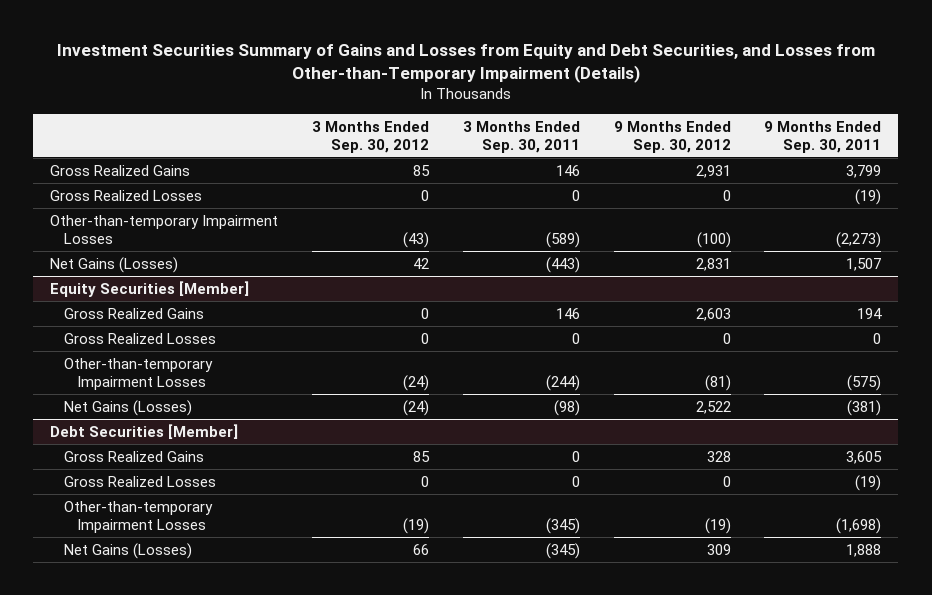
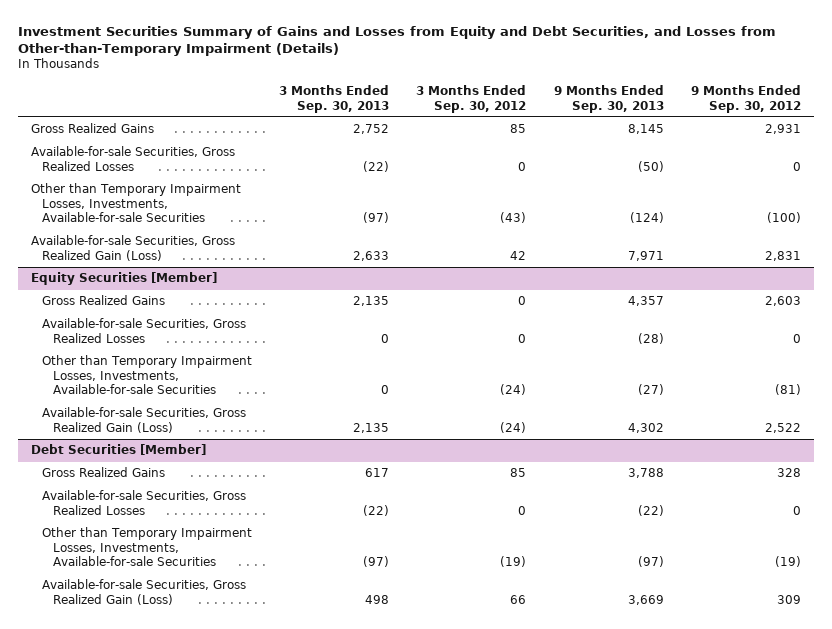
[462,120,580,153] 3 Months Ended Sep. 30, 2011 -> none
[764,120,882,153] 9 Months Ended Sep. 30, 2011 -> none
none -> [279,85,390,113] 3 Months Ended Sep. 30, 2013
none -> [553,85,664,113] 9 Months Ended Sep. 30, 2013
[50,189,203,201] Gross Realized Losses -> [31,146,236,171] Available-for-sale Securities, Gross Realized Losses
[50,214,279,244] Other-than-temporary Impairment Losses -> [31,183,242,223] Other than Temporary Impairment Losses, Investments, Available-for-sale Securities
[50,256,179,273] Net Gains (Losses) -> [31,235,236,261] Available-for-sale Securities, Gross Realized Gain (Loss)
[63,332,216,344] Gross Realized Losses -> [42,318,247,343] Available-for-sale Securities, Gross Realized Losses
[63,357,213,390] Other-than-temporary Impairment Losses -> [42,355,253,395] Other than Temporary Impairment Losses, Investments, Available-for-sale Securities
[63,399,192,416] Net Gains (Losses) -> [42,407,247,433] Available-for-sale Securities, Gross Realized Gain (Loss)
[63,475,216,487] Gross Realized Losses -> [42,490,247,515] Available-for-sale Securities, Gross Realized Losses
[63,500,213,533] Other-than-temporary Impairment Losses -> [42,527,253,567] Other than Temporary Impairment Losses, Investments, Available-for-sale Securities
[63,542,192,559] Net Gains (Losses) -> [42,579,247,605] Available-for-sale Securities, Gross Realized Gain (Loss)

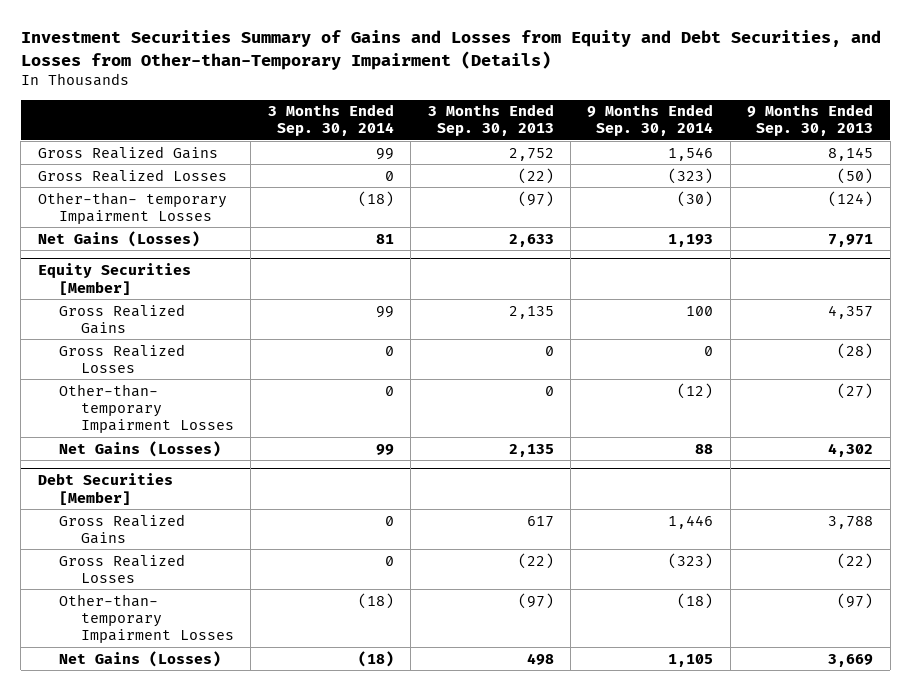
[416,85,527,113] 3 Months Ended Sep. 30, 2012 -> none
[690,85,801,113] 9 Months Ended Sep. 30, 2012 -> none
none -> [267,104,394,137] 3 Months Ended Sep. 30, 2014
none -> [587,104,714,137] 9 Months Ended Sep. 30, 2014
[31,146,236,171] Available-for-sale Securities, Gross Realized Losses -> [37,168,227,182] Gross Realized Losses
[31,183,242,223] Other than Temporary Impairment Losses, Investments, Available-for-sale Securities -> [37,191,227,224] Other-than- temporary Impairment Losses
[31,235,236,261] Available-for-sale Securities, Gross Realized Gain (Loss) -> [37,230,200,247] Net Gains (Losses)
[42,318,247,343] Available-for-sale Securities, Gross Realized Losses -> [59,343,186,373] Gross Realized Losses
[42,355,253,395] Other than Temporary Impairment Losses, Investments, Available-for-sale Securities -> [59,383,234,434] Other-than- temporary Impairment Losses
[42,407,247,433] Available-for-sale Securities, Gross Realized Gain (Loss) -> [59,440,222,457] Net Gains (Losses)
[42,490,247,515] Available-for-sale Securities, Gross Realized Losses -> [59,553,186,583] Gross Realized Losses
[42,527,253,567] Other than Temporary Impairment Losses, Investments, Available-for-sale Securities -> [59,593,234,644] Other-than- temporary Impairment Losses
[42,579,247,605] Available-for-sale Securities, Gross Realized Gain (Loss) -> [59,650,222,667] Net Gains (Losses)

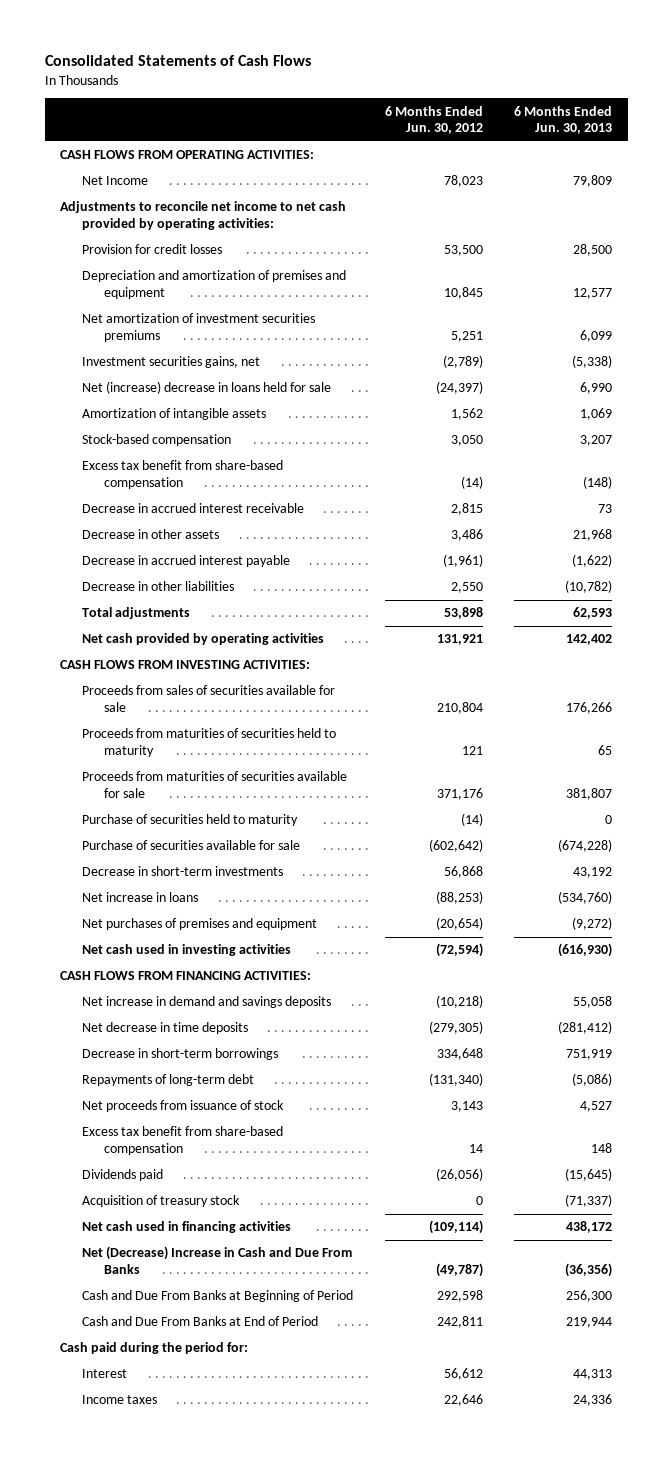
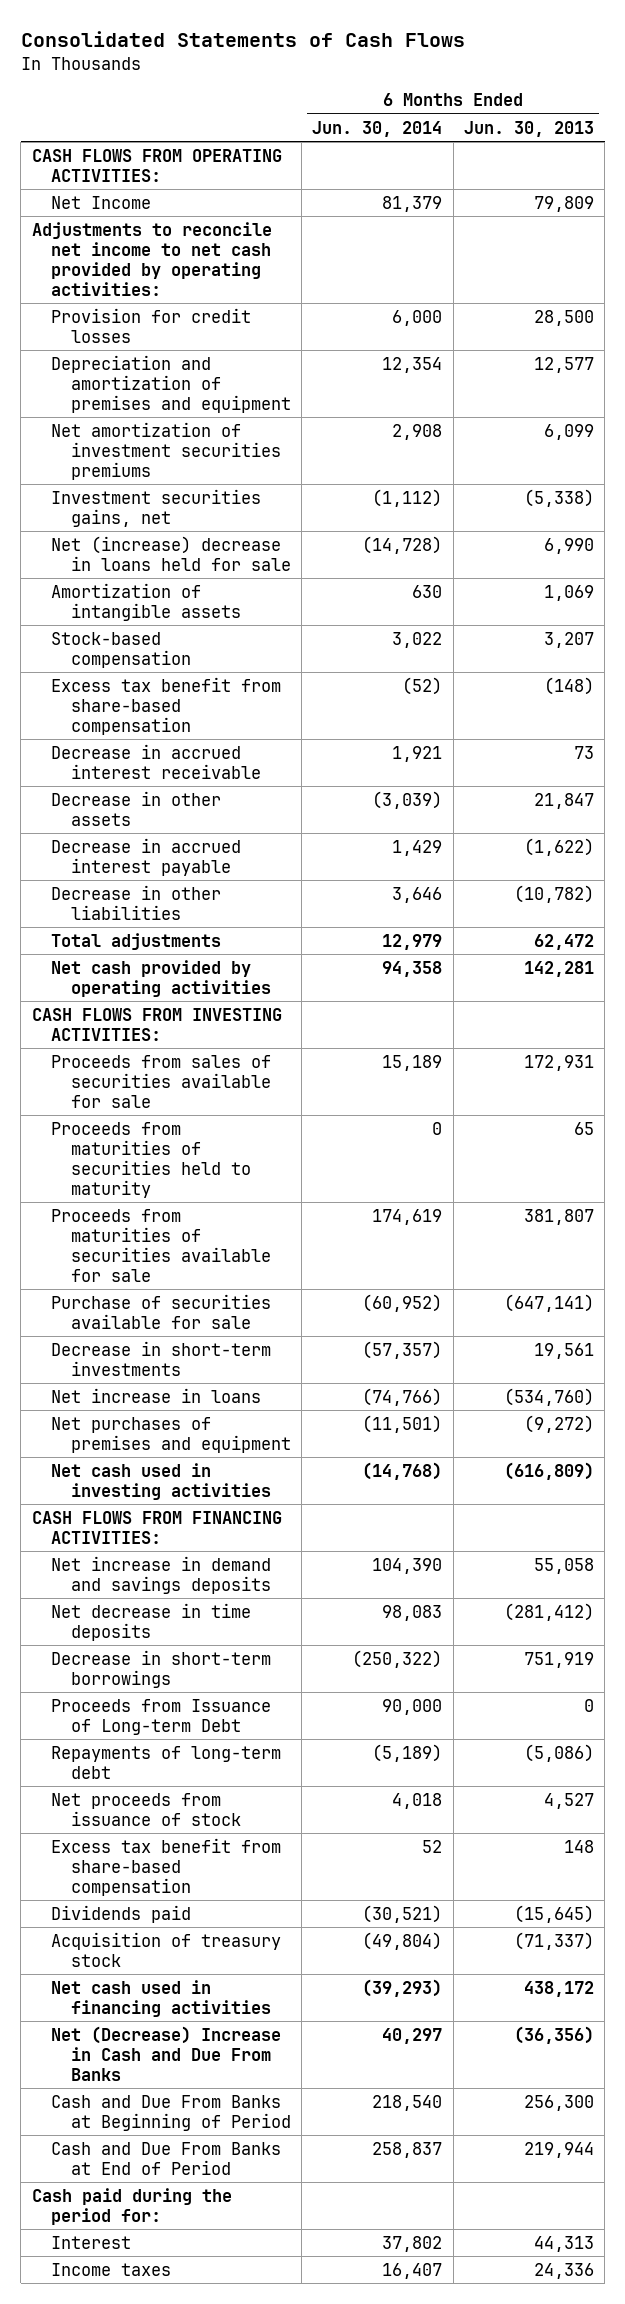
[384,105,483,135] 6 Months Ended Jun. 30, 2012 -> none
none -> [312,120,443,137] Jun. 30, 2014
[572,529,612,542] 21,968 -> [533,792,594,809] 21,847
[572,607,612,620] 62,593 -> [533,933,594,950] 62,472
[565,634,612,646] 142,402 -> [523,960,594,977] 142,281
[565,702,612,715] 176,266 -> [523,1054,594,1071] 172,931
[82,814,299,827] Purchase of securities held to maturity -> none
[557,839,612,853] (674,228) -> [503,1293,594,1312] (647,141)
[572,867,612,879] 43,192 -> [533,1342,594,1359] 19,561
[557,943,612,958] (616,930) -> [503,1461,594,1480] (616,809)
none -> [51,1698,272,1735] Proceeds from Issuance of Long-term Debt

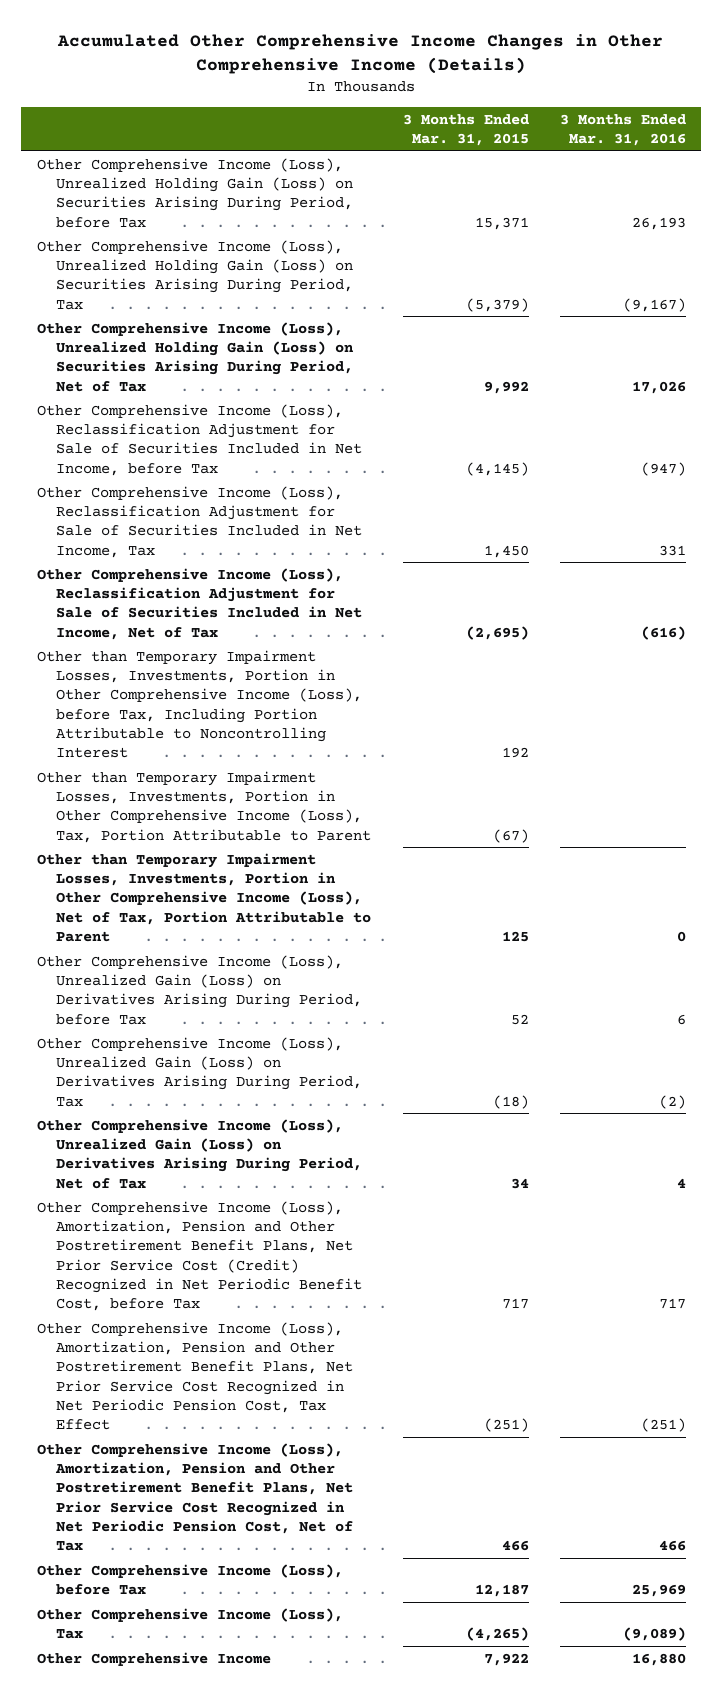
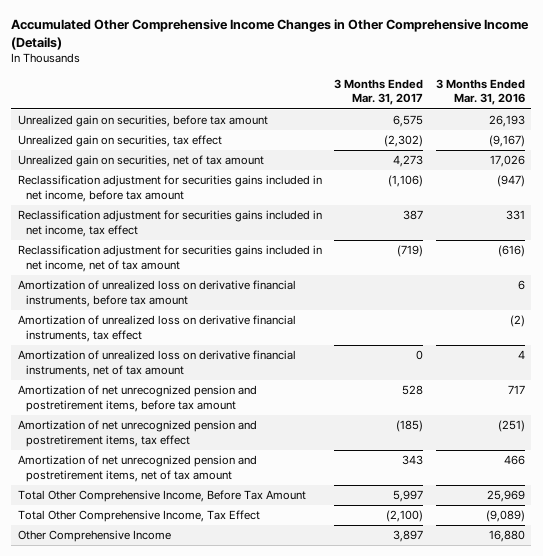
[402,113,529,146] 3 Months Ended Mar. 31, 2015 -> none
none -> [334,78,424,106] 3 Months Ended Mar. 31, 2017
[37,649,363,759] Other than Temporary Impairment Losses, Investments, Portion in Other Comprehensive Income (Loss), before Tax, Including Portion Attributable to Noncontrolling Interest -> none
[37,770,372,843] Other than Temporary Impairment Losses, Investments, Portion in Other Comprehensive Income (Loss), Tax, Portion Attributable to Parent -> none
[37,852,372,943] Other than Temporary Impairment Losses, Investments, Portion in Other Comprehensive Income (Loss), Net of Tax, Portion Attributable to Parent -> none
[37,157,354,228] Other Comprehensive Income (Loss), Unrealized Holding Gain (Loss) on Securities Arising During Period, before Tax -> [17,115,268,128] Unrealized gain on securities, before tax amount
[37,239,354,310] Other Comprehensive Income (Loss), Unrealized Holding Gain (Loss) on Securities Arising During Period, Tax -> [17,135,222,148] Unrealized gain on securities, tax effect
[37,321,355,392] Other Comprehensive Income (Loss), Unrealized Holding Gain (Loss) on Securities Arising During Period, Net of Tax -> [17,155,264,168] Unrealized gain on securities, net of tax amount
[37,403,363,476] Other Comprehensive Income (Loss), Reclassification Adjustment for Sale of Securities Included in Net Income, before Tax -> [17,175,322,202] Reclassification adjustment for securities gains included in net income, before tax amount
[37,485,363,558] Other Comprehensive Income (Loss), Reclassification Adjustment for Sale of Securities Included in Net Income, Tax -> [17,210,322,237] Reclassification adjustment for securities gains included in net income, tax effect
[37,567,363,640] Other Comprehensive Income (Loss), Reclassification Adjustment for Sale of Securities Included in Net Income, Net of Tax -> [17,245,322,272] Reclassification adjustment for securities gains included in net income, net of tax amount
[37,954,363,1025] Other Comprehensive Income (Loss), Unrealized Gain (Loss) on Derivatives Arising During Period, before Tax -> [17,280,296,307] Amortization of unrealized loss on derivative financial instruments, before tax amount
[37,1036,363,1107] Other Comprehensive Income (Loss), Unrealized Gain (Loss) on Derivatives Arising During Period, Tax -> [17,315,296,342] Amortization of unrealized loss on derivative financial instruments, tax effect
[37,1118,363,1189] Other Comprehensive Income (Loss), Unrealized Gain (Loss) on Derivatives Arising During Period, Net of Tax -> [17,350,296,377] Amortization of unrealized loss on derivative financial instruments, net of tax amount
[37,1200,363,1312] Other Comprehensive Income (Loss), Amortization, Pension and Other Postretirement Benefit Plans, Net Prior Service Cost (Credit) Recognized in Net Periodic Benefit Cost, before Tax -> [17,385,257,412] Amortization of net unrecognized pension and postretirement items, before tax amount
[37,1321,354,1431] Other Comprehensive Income (Loss), Amortization, Pension and Other Postretirement Benefit Plans, Net Prior Service Cost Recognized in Net Periodic Pension Cost, Tax Effect -> [17,420,257,447] Amortization of net unrecognized pension and postretirement items, tax effect
[37,1442,354,1552] Other Comprehensive Income (Loss), Amortization, Pension and Other Postretirement Benefit Plans, Net Prior Service Cost Recognized in Net Periodic Pension Cost, Net of Tax -> [17,455,257,482] Amortization of net unrecognized pension and postretirement items, net of tax amount
[37,1563,344,1596] Other Comprehensive Income (Loss), before Tax -> [17,490,306,503] Total Other Comprehensive Income, Before Tax Amount
[37,1607,344,1640] Other Comprehensive Income (Loss), Tax -> [17,510,260,523] Total Other Comprehensive Income, Tax Effect

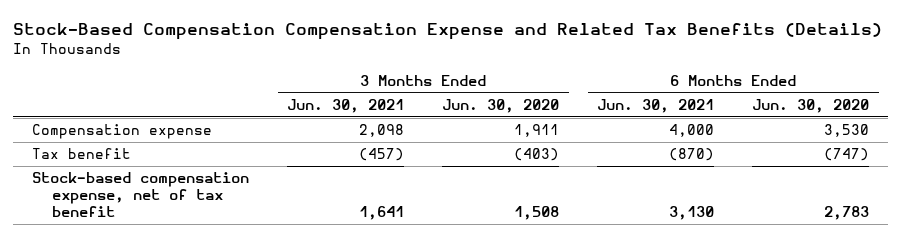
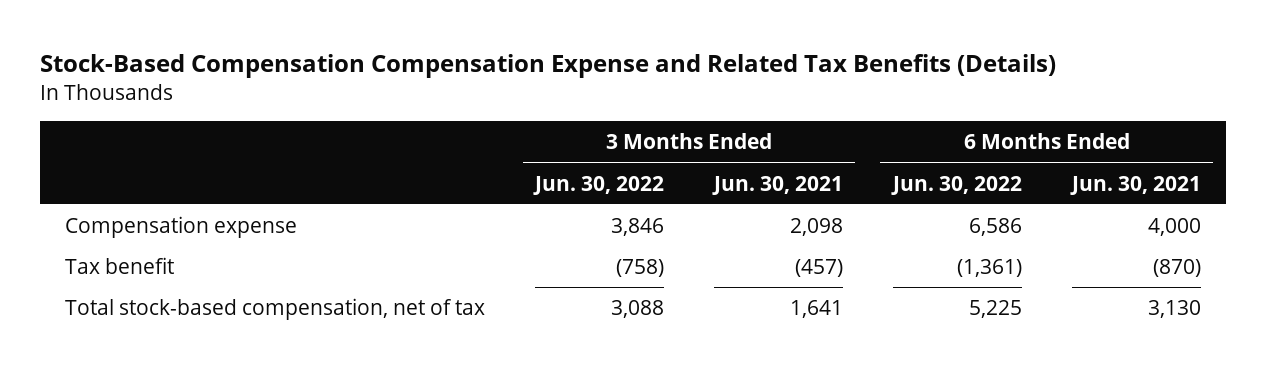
[442,99,560,114] Jun. 30, 2020 -> none
[752,99,870,114] Jun. 30, 2020 -> none
none -> [533,175,665,195] Jun. 30, 2022
none -> [890,175,1022,195] Jun. 30, 2022
[32,172,250,217] Stock-based compensation expense, net of tax benefit -> [65,298,486,321] Total stock-based compensation, net of tax

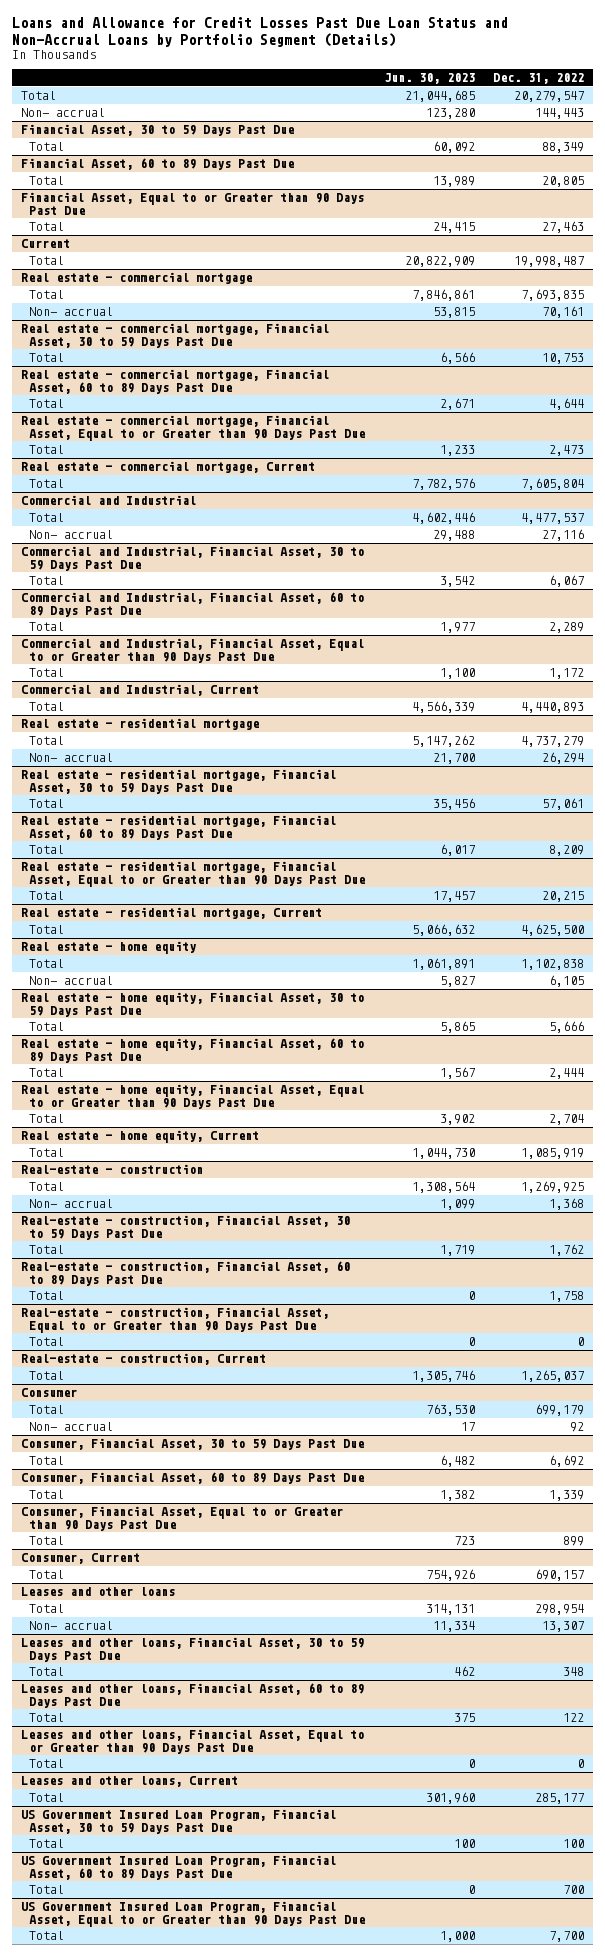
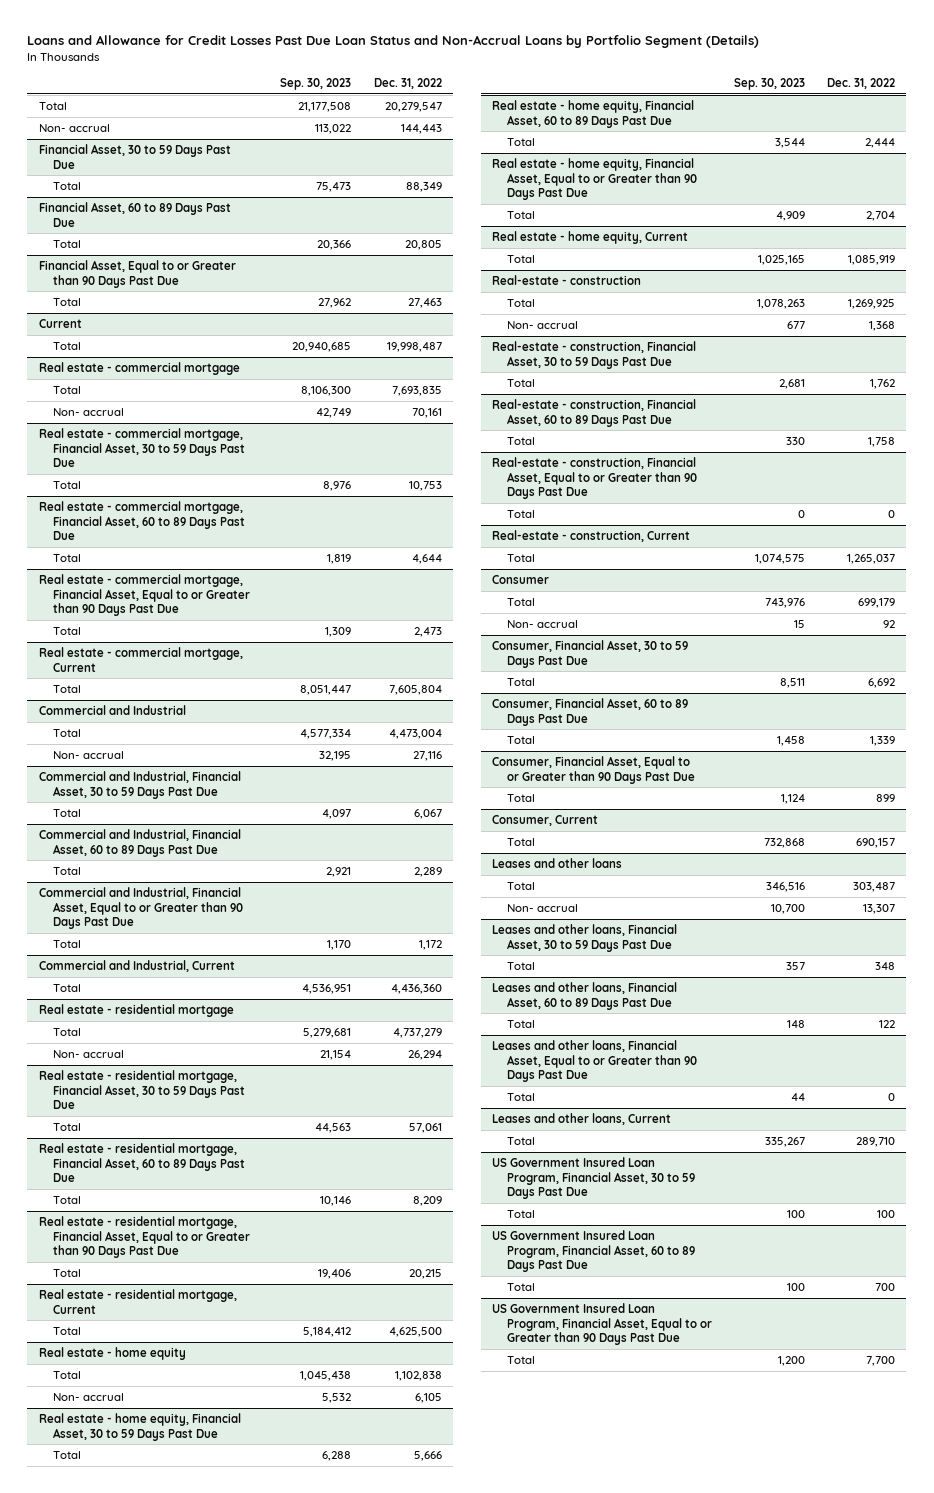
[383,73,475,85] Jun. 30, 2023 -> none
none -> [280,77,352,90] Sep. 30, 2023
[521,513,585,525] 4,477,537 -> [388,728,442,739] 4,473,004
[521,702,585,714] 4,440,893 -> [390,983,442,994] 4,436,360
[535,1604,585,1616] 298,954 -> [853,881,896,892] 303,487
[535,1793,585,1805] 285,177 -> [856,1136,896,1147] 289,710

